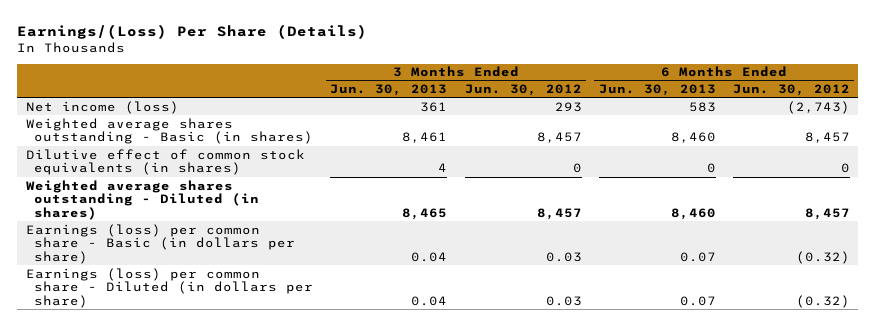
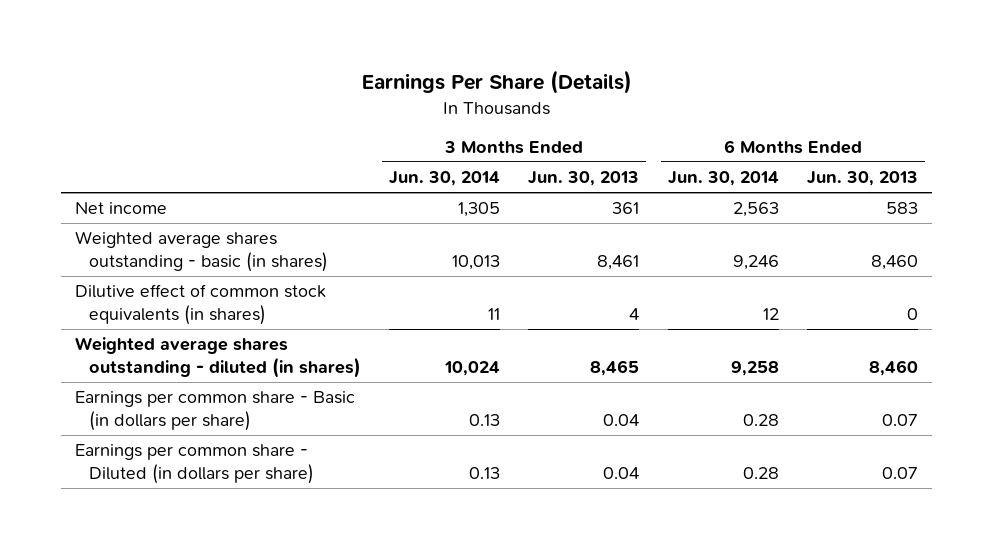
[17,23,368,39] Earnings/(Loss) Per Share (Details) -> [361,70,632,95] Earnings Per Share (Details)
[464,83,582,96] Jun. 30, 2012 -> none
[732,83,850,96] Jun. 30, 2012 -> none
none -> [389,171,501,187] Jun. 30, 2014
none -> [667,171,779,187] Jun. 30, 2014
[25,100,179,114] Net income (loss) -> [75,202,168,215] Net income
[25,117,314,145] Weighted average shares outstanding - Basic (in shares) -> [75,231,329,273] Weighted average shares outstanding - basic (in shares)
[25,179,260,221] Weighted average shares outstanding - Diluted (in shares) -> [75,337,362,379] Weighted average shares outstanding - diluted (in shares)
[25,223,296,265] Earnings (loss) per common share - Basic (in dollars per share) -> [75,391,356,432] Earnings per common share - Basic (in dollars per share)
[25,267,314,309] Earnings (loss) per common share - Diluted (in dollars per share) -> [75,444,315,485] Earnings per common share - Diluted (in dollars per share)

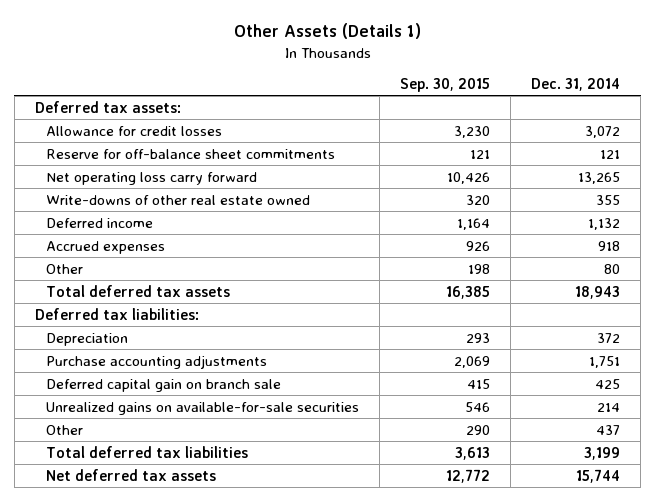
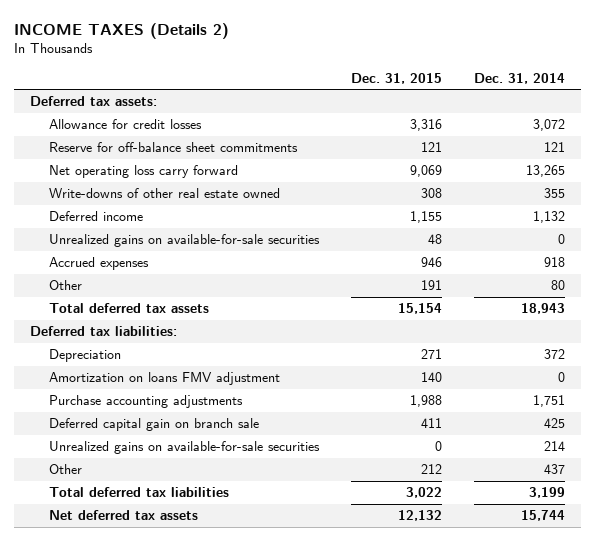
[233,23,421,40] Other Assets (Details 1) -> [13,22,229,39] INCOME TAXES (Details 2)
[400,78,491,93] Sep. 30, 2015 -> none
none -> [350,72,442,84] Dec. 31, 2015
none -> [48,234,320,248] Unrealized gains on available-for-sale securities
none -> [48,372,280,386] Amortization on loans FMV adjustment

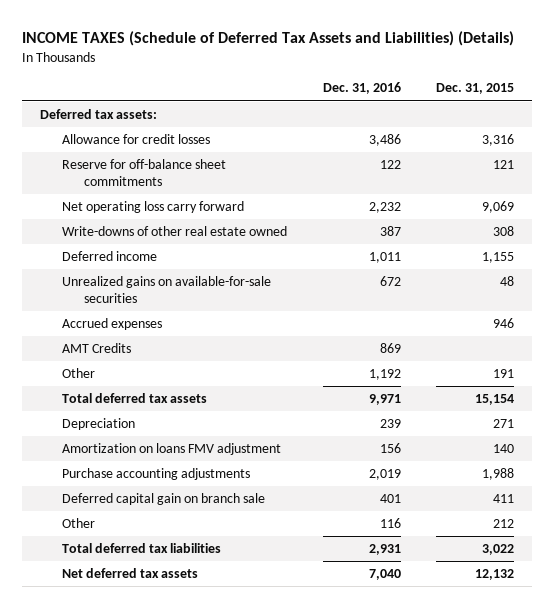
[13,22,229,39] INCOME TAXES (Details 2) -> [22,31,515,47] INCOME TAXES (Schedule of Deferred Tax Assets and Liabilities) (Details)
[473,72,565,84] Dec. 31, 2014 -> none
none -> [322,82,401,95] Dec. 31, 2016
none -> [61,343,131,354] AMT Credits
[29,326,177,337] Deferred tax liabilities: -> none
[48,441,320,455] Unrealized gains on available-for-sale securities -> none

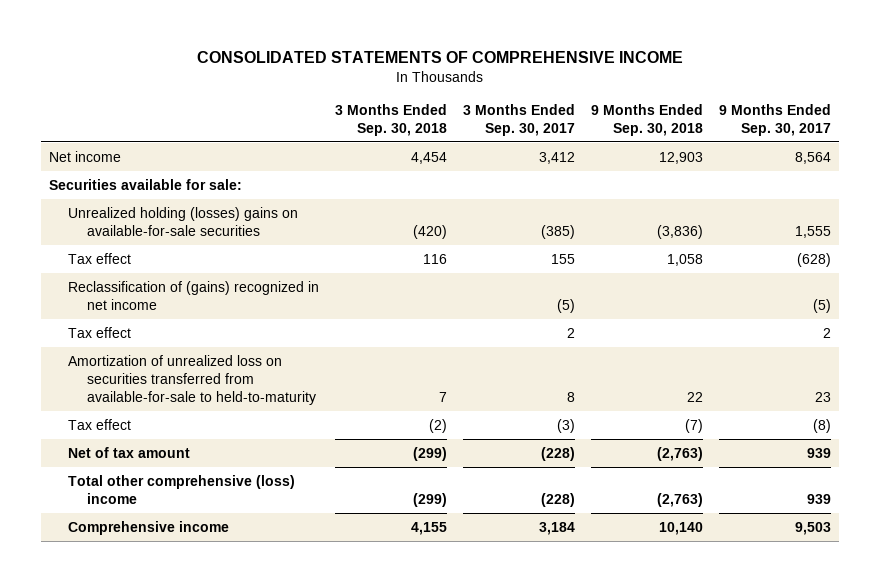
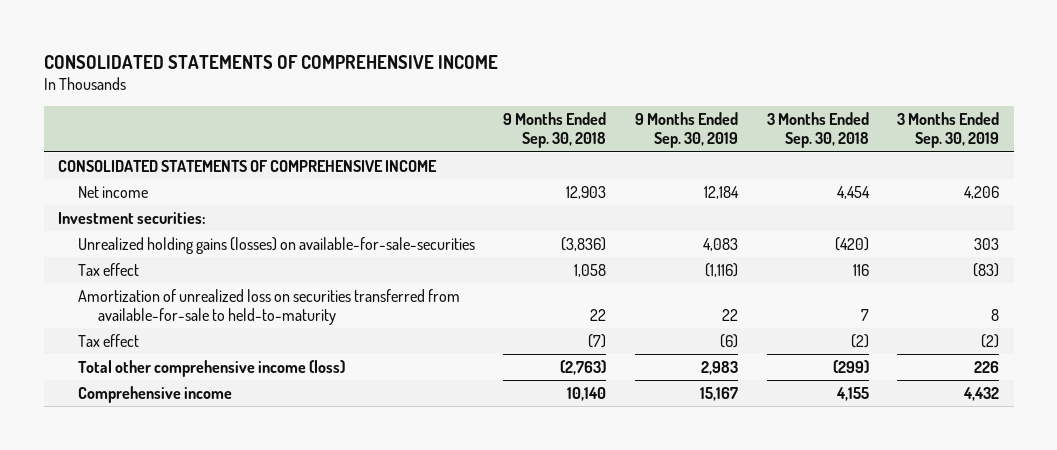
[463,103,576,136] 3 Months Ended Sep. 30, 2017 -> none
[719,103,832,136] 9 Months Ended Sep. 30, 2017 -> none
none -> [635,112,739,149] 9 Months Ended Sep. 30, 2019
none -> [897,112,1000,149] 3 Months Ended Sep. 30, 2019
none -> [58,159,438,172] CONSOLIDATED STATEMENTS OF COMPREHENSIVE INCOME
[49,178,243,190] Securities available for sale: -> [58,211,207,224] Investment securities:
[68,206,299,236] Unrealized holding (losses) gains on available-for-sale securities -> [77,236,475,254] Unrealized holding gains (losses) on available-for-sale-securities
[68,280,320,310] Reclassification of (gains) recognized in net income -> none
[68,326,132,338] Tax effect -> none
[68,446,191,458] Net of tax amount -> none
[68,474,296,504] Total other comprehensive (loss) income -> [77,359,345,377] Total other comprehensive income (loss)

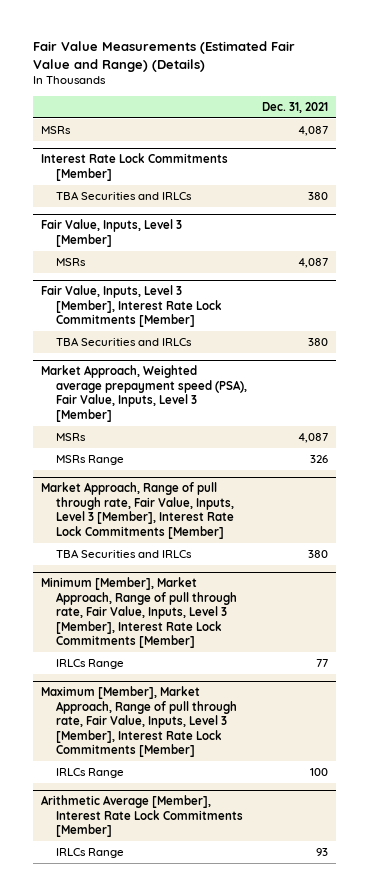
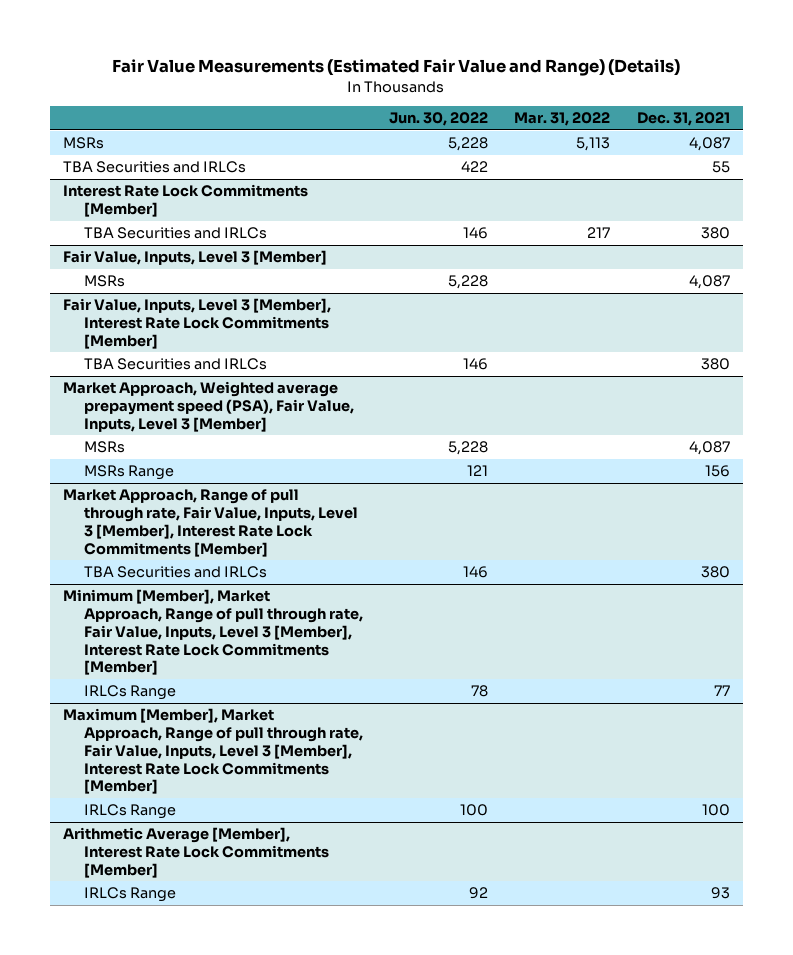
none -> [389,112,489,127] Jun. 30, 2022
none -> [514,112,611,127] Mar. 31, 2022
none -> [63,161,247,174] TBA Securities and IRLCs
[310,455,329,464] 326 -> [704,465,730,478] 156

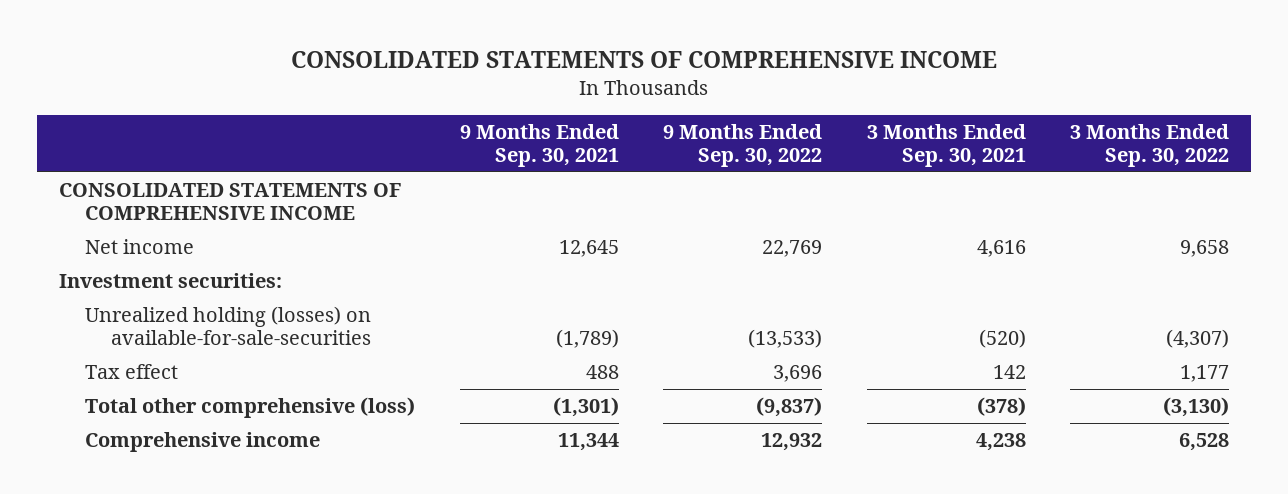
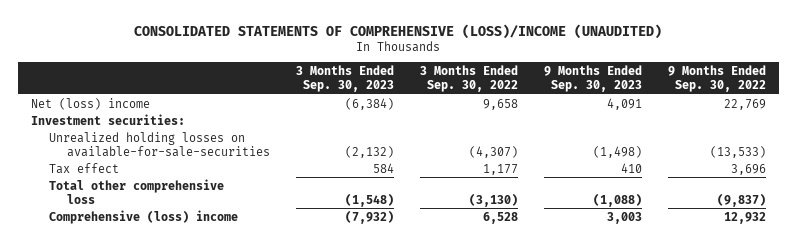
[291,50,998,68] CONSOLIDATED STATEMENTS OF COMPREHENSIVE INCOME -> [134,23,663,39] CONSOLIDATED STATEMENTS OF COMPREHENSIVE (LOSS)/INCOME (UNAUDITED)
[459,123,619,167] 9 Months Ended Sep. 30, 2021 -> none
[866,123,1026,167] 3 Months Ended Sep. 30, 2021 -> none
none -> [296,65,395,93] 3 Months Ended Sep. 30, 2023
none -> [544,65,643,93] 9 Months Ended Sep. 30, 2023
[59,183,402,221] CONSOLIDATED STATEMENTS OF COMPREHENSIVE INCOME -> none
[85,239,195,255] Net income -> [30,97,150,110] Net (loss) income
[85,306,372,346] Unrealized holding (losses) on available-for-sale-securities -> [48,131,271,157] Unrealized holding losses on available-for-sale-securities
[85,397,416,419] Total other comprehensive (loss) -> [48,178,224,204] Total other comprehensive loss
[85,432,321,453] Comprehensive income -> [48,209,238,224] Comprehensive (loss) income

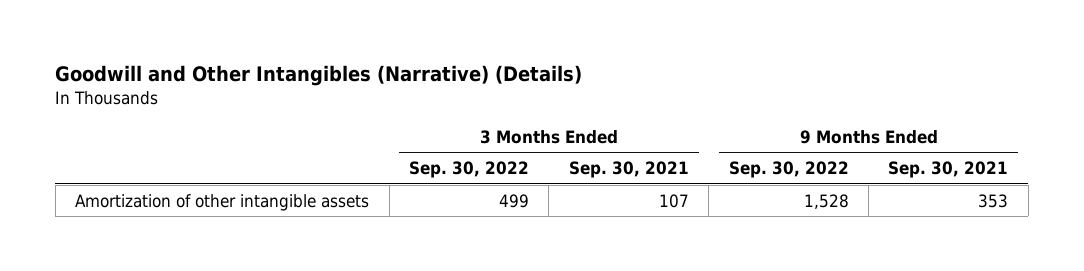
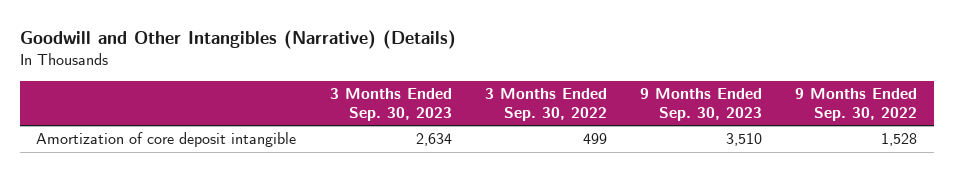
[568,161,689,179] Sep. 30, 2021 -> none
[888,161,1009,179] Sep. 30, 2021 -> none
none -> [329,88,452,121] 3 Months Ended Sep. 30, 2023
none -> [639,88,762,121] 9 Months Ended Sep. 30, 2023
[75,193,370,211] Amortization of other intangible assets -> [36,132,297,148] Amortization of core deposit intangible

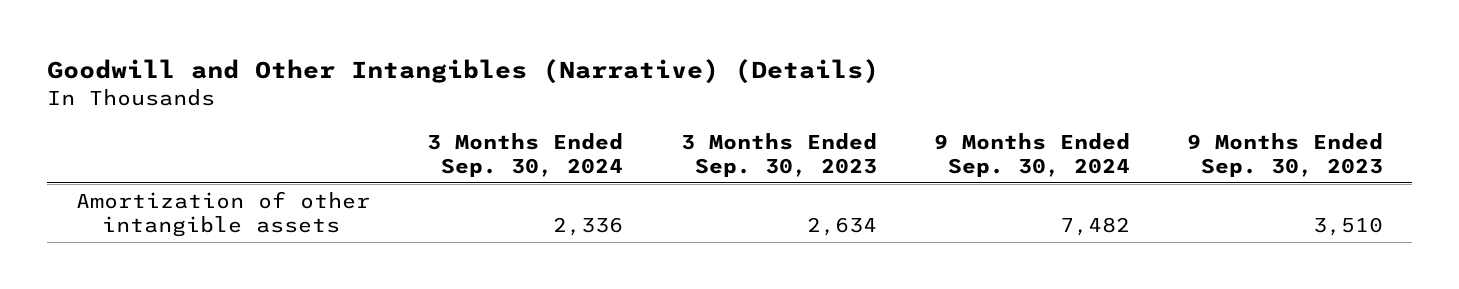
[484,88,607,121] 3 Months Ended Sep. 30, 2022 -> none
[794,88,917,121] 9 Months Ended Sep. 30, 2022 -> none
none -> [427,132,624,178] 3 Months Ended Sep. 30, 2024
none -> [933,132,1130,178] 9 Months Ended Sep. 30, 2024
[36,132,297,148] Amortization of core deposit intangible -> [75,190,370,238] Amortization of other intangible assets

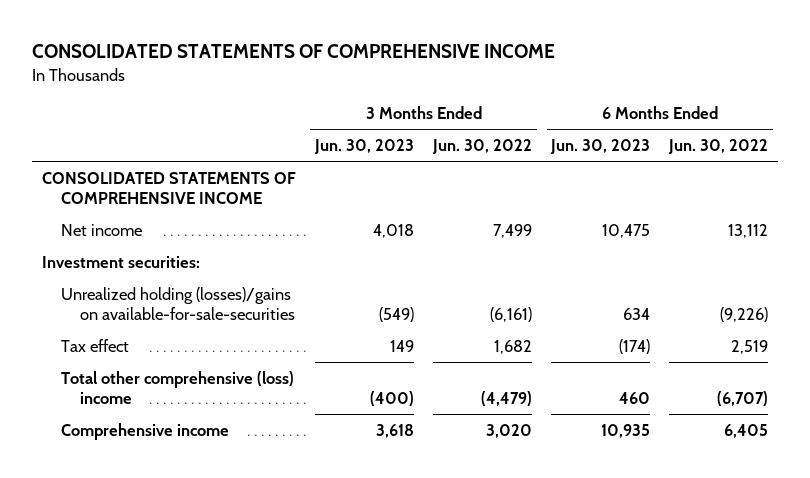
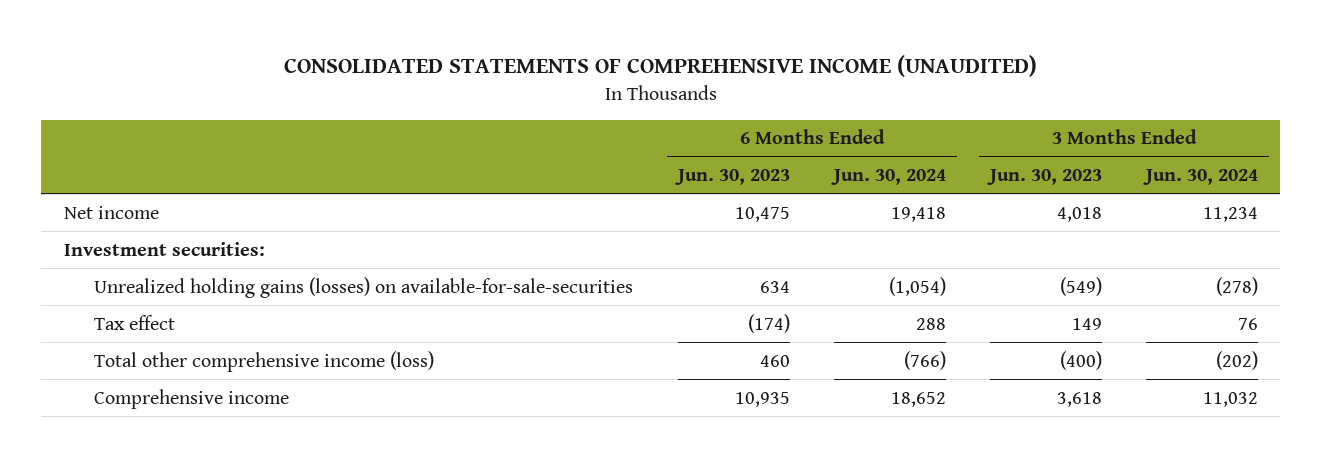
[32,44,556,59] CONSOLIDATED STATEMENTS OF COMPREHENSIVE INCOME -> [283,54,1037,77] CONSOLIDATED STATEMENTS OF COMPREHENSIVE INCOME (UNAUDITED)
[432,139,533,155] Jun. 30, 2022 -> none
[668,139,769,155] Jun. 30, 2022 -> none
none -> [830,168,946,185] Jun. 30, 2024
none -> [1143,168,1259,185] Jun. 30, 2024
[42,171,297,205] CONSOLIDATED STATEMENTS OF COMPREHENSIVE INCOME -> none
[61,286,296,321] Unrealized holding (losses)/gains on available-for-sale-securities -> [94,276,634,298] Unrealized holding gains (losses) on available-for-sale-securities
[61,370,295,405] Total other comprehensive (loss) income -> [94,350,435,372] Total other comprehensive income (loss)

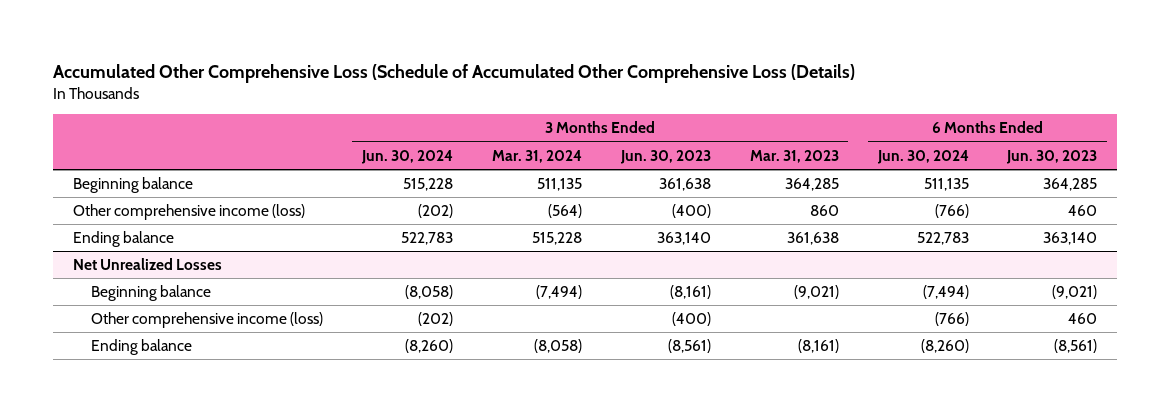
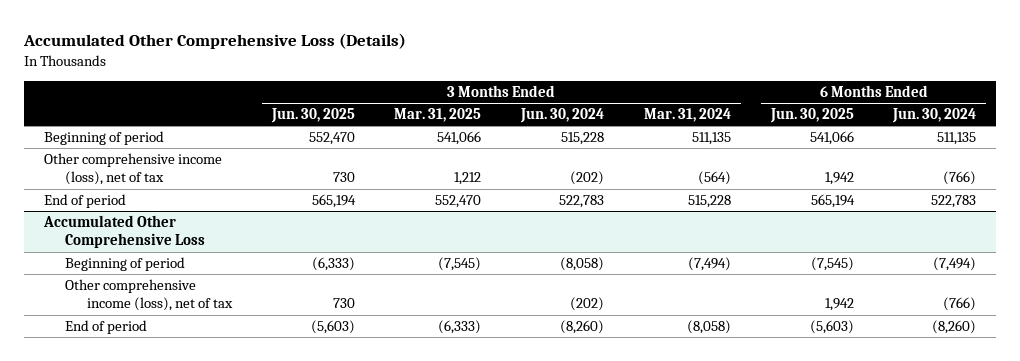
[53,63,856,83] Accumulated Other Comprehensive Loss (Schedule of Accumulated Other Comprehensive Loss (Details) -> [22,33,406,50] Accumulated Other Comprehensive Loss (Details)
[619,149,711,164] Jun. 30, 2023 -> none
[749,149,839,163] Mar. 31, 2023 -> none
[1006,149,1098,164] Jun. 30, 2023 -> none
none -> [270,108,355,124] Jun. 30, 2025
none -> [394,108,482,123] Mar. 31, 2025
none -> [769,108,854,124] Jun. 30, 2025
[72,177,193,194] Beginning balance -> [43,131,164,146] Beginning of period
[72,204,305,221] Other comprehensive income (loss) -> [43,153,222,186] Other comprehensive income (loss), net of tax
[72,231,174,248] Ending balance -> [43,194,126,209] End of period
[72,258,222,271] Net Unrealized Losses -> [42,215,206,249] Accumulated Other Comprehensive Loss
[91,285,212,302] Beginning balance -> [65,257,186,272] Beginning of period
[91,312,324,329] Other comprehensive income (loss) -> [65,279,233,312] Other comprehensive income (loss), net of tax
[91,339,193,356] Ending balance -> [65,320,148,335] End of period

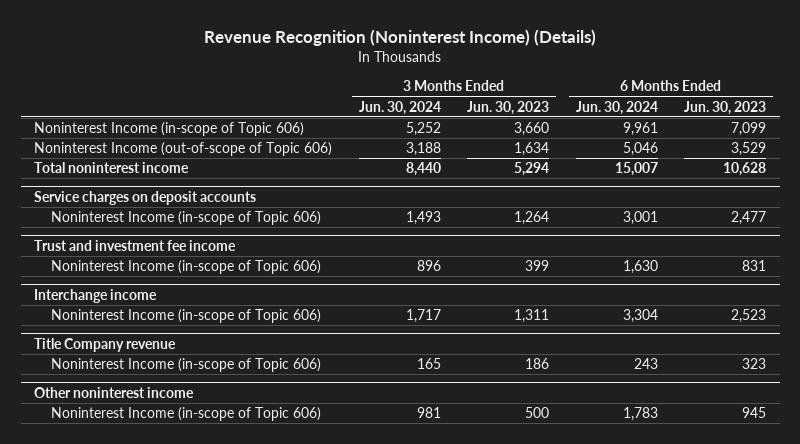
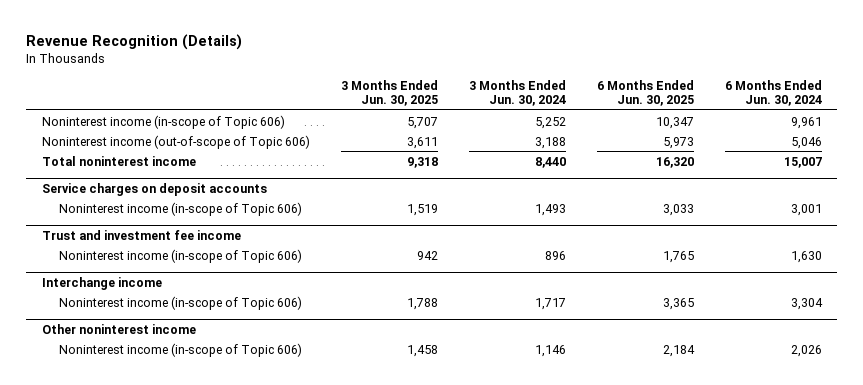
[204,28,597,46] Revenue Recognition (Noninterest Income) (Details) -> [26,33,243,50] Revenue Recognition (Details)
[467,100,550,115] Jun. 30, 2023 -> none
[684,100,767,115] Jun. 30, 2023 -> none
none -> [340,79,438,107] 3 Months Ended Jun. 30, 2025
none -> [596,79,694,107] 6 Months Ended Jun. 30, 2025
[34,122,305,137] Noninterest Income (in-scope of Topic 606) -> [41,114,285,129] Noninterest income (in-scope of Topic 606)
[34,142,333,157] Noninterest Income (out-of-scope of Topic 606) -> [41,134,310,149] Noninterest income (out-of-scope of Topic 606)
[51,211,322,226] Noninterest Income (in-scope of Topic 606) -> [58,201,302,216] Noninterest income (in-scope of Topic 606)
[51,260,322,275] Noninterest Income (in-scope of Topic 606) -> [58,248,302,263] Noninterest income (in-scope of Topic 606)
[34,337,177,352] Title Company revenue -> none
[51,358,322,373] Noninterest Income (in-scope of Topic 606) -> none
[51,309,322,324] Noninterest Income (in-scope of Topic 606) -> [58,295,302,310] Noninterest income (in-scope of Topic 606)
[51,407,322,422] Noninterest Income (in-scope of Topic 606) -> [58,342,302,357] Noninterest income (in-scope of Topic 606)
[416,407,441,419] 981 -> [534,344,566,357] 1,146
[622,407,658,422] 1,783 -> [790,344,822,357] 2,026

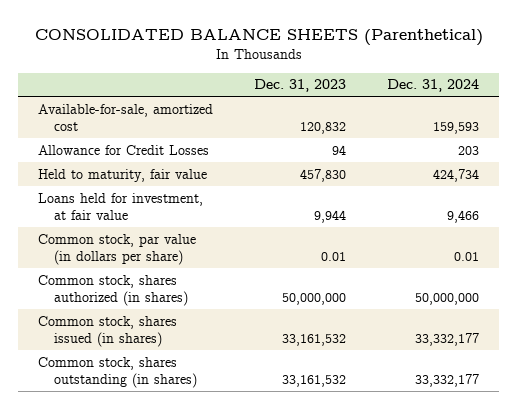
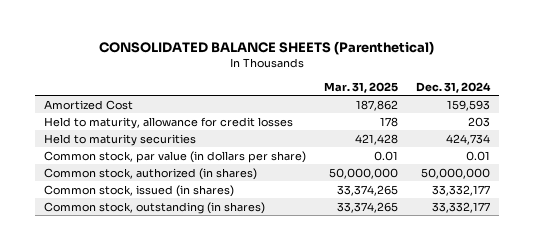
[254,79,347,93] Dec. 31, 2023 -> none
none -> [323,81,398,93] Mar. 31, 2025
[38,192,204,220] Loans held for investment, at fair value -> none
[38,103,214,131] Available-for-sale, amortized cost -> [43,99,133,110] Amortized Cost
[38,144,210,155] Allowance for Credit Losses -> [43,116,293,129] Held to maturity, allowance for credit losses
[38,168,208,182] Held to maturity, fair value -> [43,133,196,146] Held to maturity securities
[38,274,188,306] Common stock, shares authorized (in shares) -> [43,167,257,180] Common stock, authorized (in shares)
[38,315,178,347] Common stock, shares issued (in shares) -> [43,184,234,197] Common stock, issued (in shares)
[38,356,197,388] Common stock, shares outstanding (in shares) -> [43,201,265,214] Common stock, outstanding (in shares)

